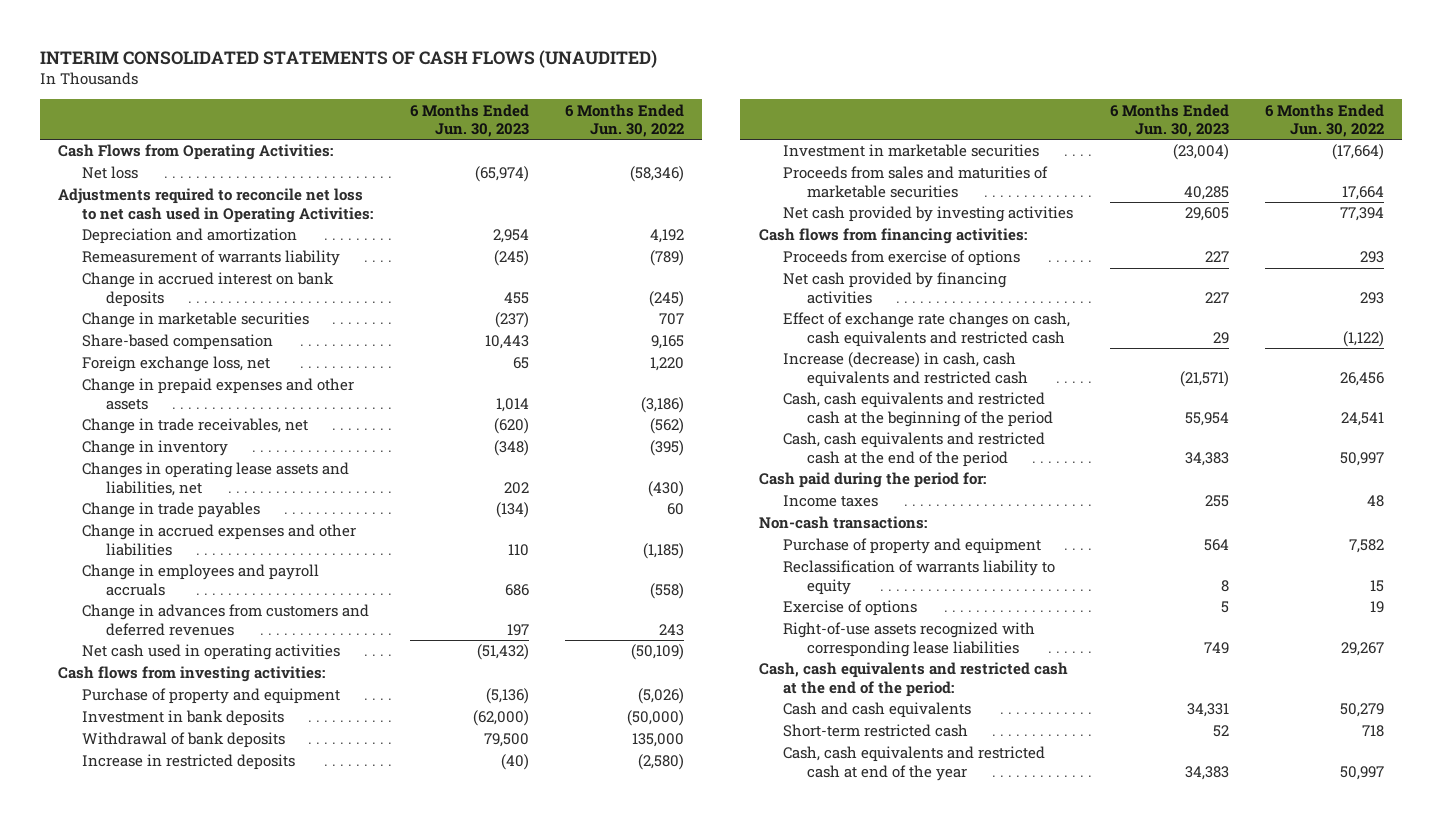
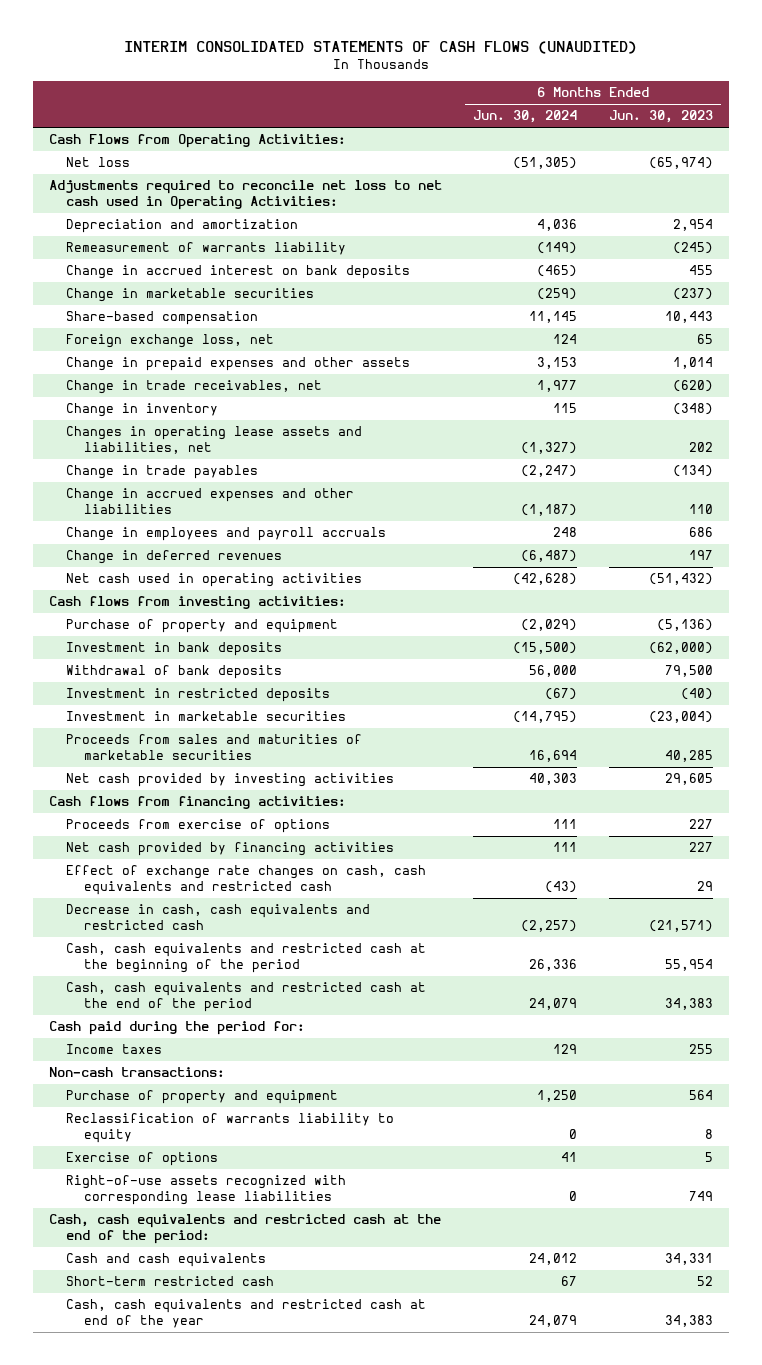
[565,103,685,138] 6 Months Ended Jun. 30, 2022 -> none
none -> [473,110,578,124] Jun. 30, 2024
[82,604,370,636] Change in advances from customers and deferred revenues -> [66,550,283,565] Change in deferred revenues
[82,754,296,771] Increase in restricted deposits -> [66,688,331,703] Investment in restricted deposits
[782,352,1028,387] Increase (decrease) in cash, cash equivalents and restricted cash -> [66,904,371,930] Decrease in cash, cash equivalents and restricted cash

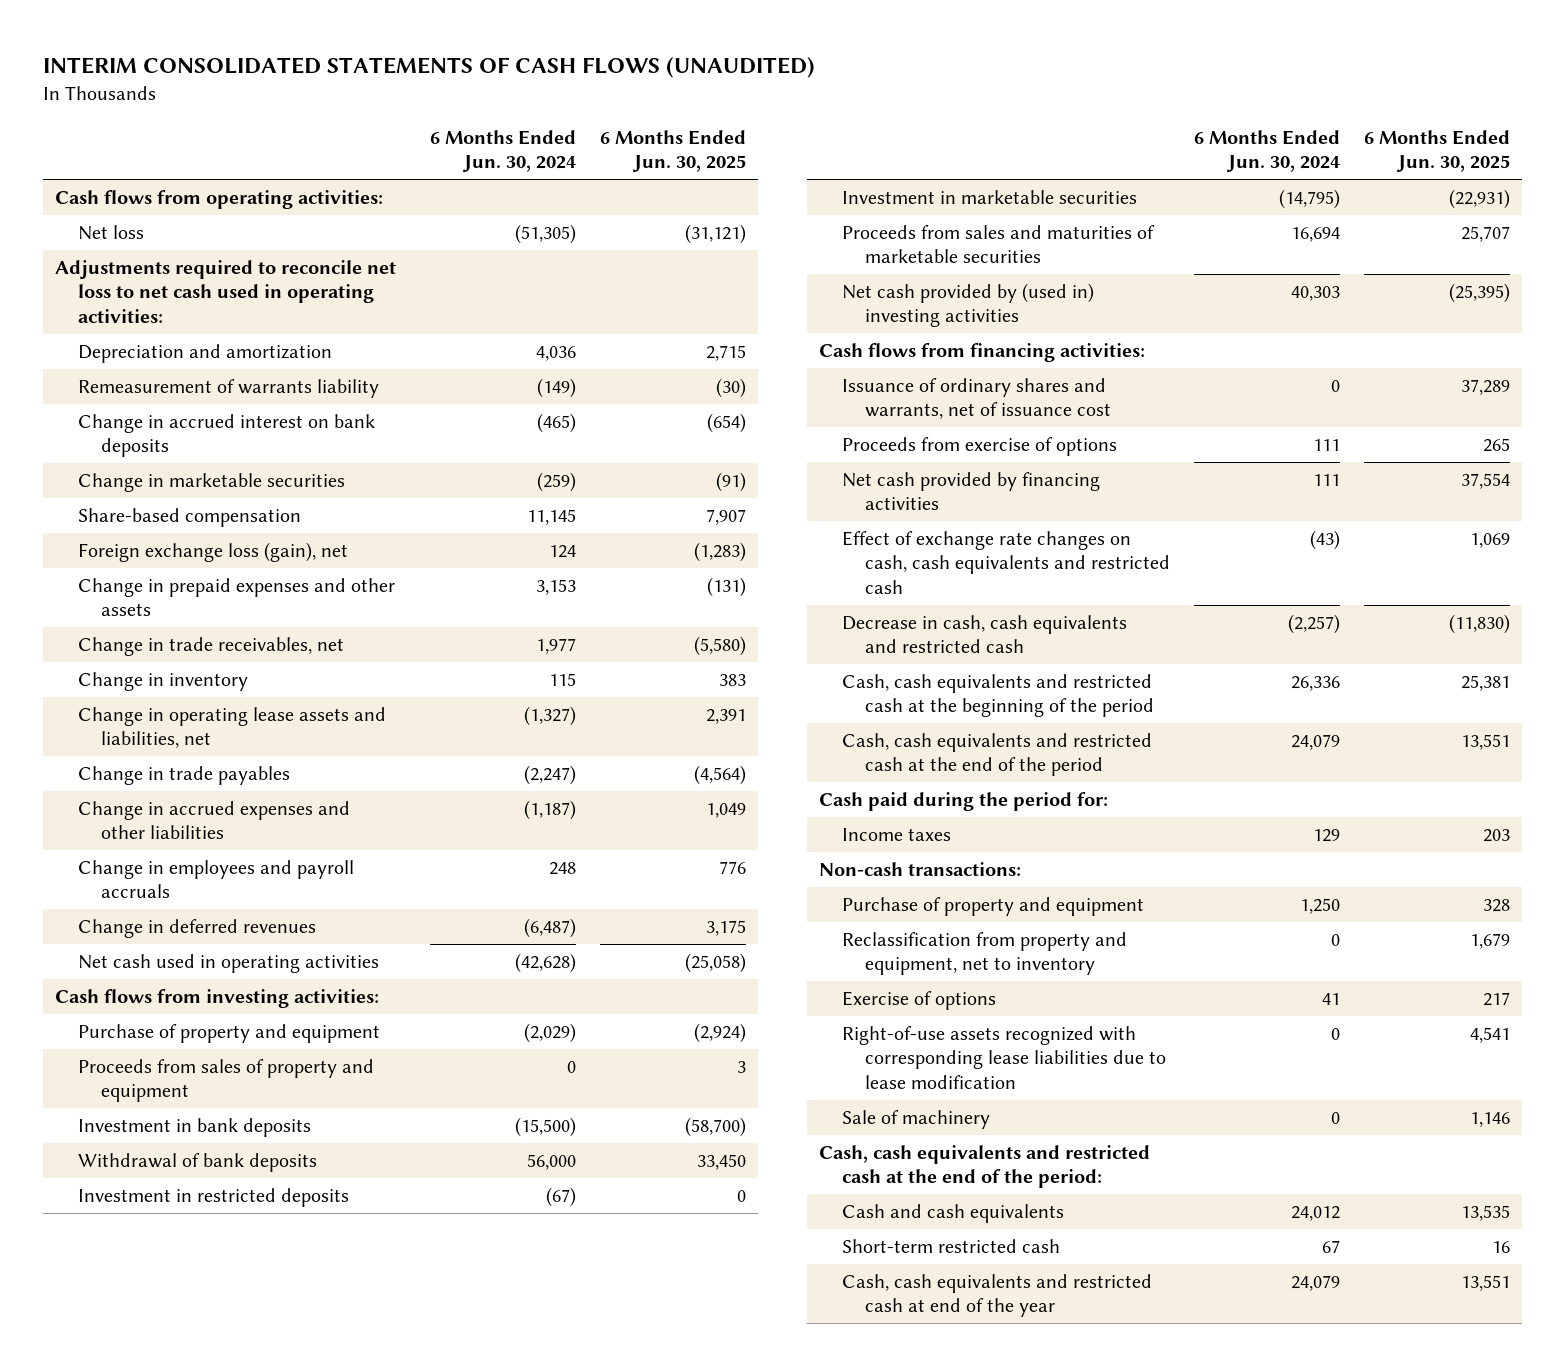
[609,110,714,124] Jun. 30, 2023 -> none
none -> [599,129,746,173] 6 Months Ended Jun. 30, 2025
[48,134,346,149] Cash Flows from Operating Activities: -> [54,189,383,209] Cash flows from operating activities:
[48,180,442,210] Adjustments required to reconcile net loss to net cash used in Operating Activities: -> [54,259,396,323] Adjustments required to reconcile net loss to net cash used in operating activities:
[66,334,275,349] Foreign exchange loss, net -> [77,541,348,562] Foreign exchange loss (gain), net
[66,426,363,454] Changes in operating lease assets and liabilities, net -> [77,706,386,749] Change in operating lease assets and liabilities, net
none -> [77,1058,374,1103] Proceeds from sales of property and equipment
[66,773,395,788] Net cash provided by investing activities -> [842,282,1095,328] Net cash provided by (used in) investing activities
none -> [842,377,1112,420] Issuance of ordinary shares and warrants, net of issuance cost
[66,1113,395,1143] Reclassification of warrants liability to equity -> none
none -> [842,931,1128,976] Reclassification from property and equipment, net to inventory
[66,1175,347,1205] Right-of-use assets recognized with corresponding lease liabilities -> [842,1025,1167,1089] Right-of-use assets recognized with corresponding lease liabilities due to lease modification
none -> [842,1109,991,1129] Sale of machinery

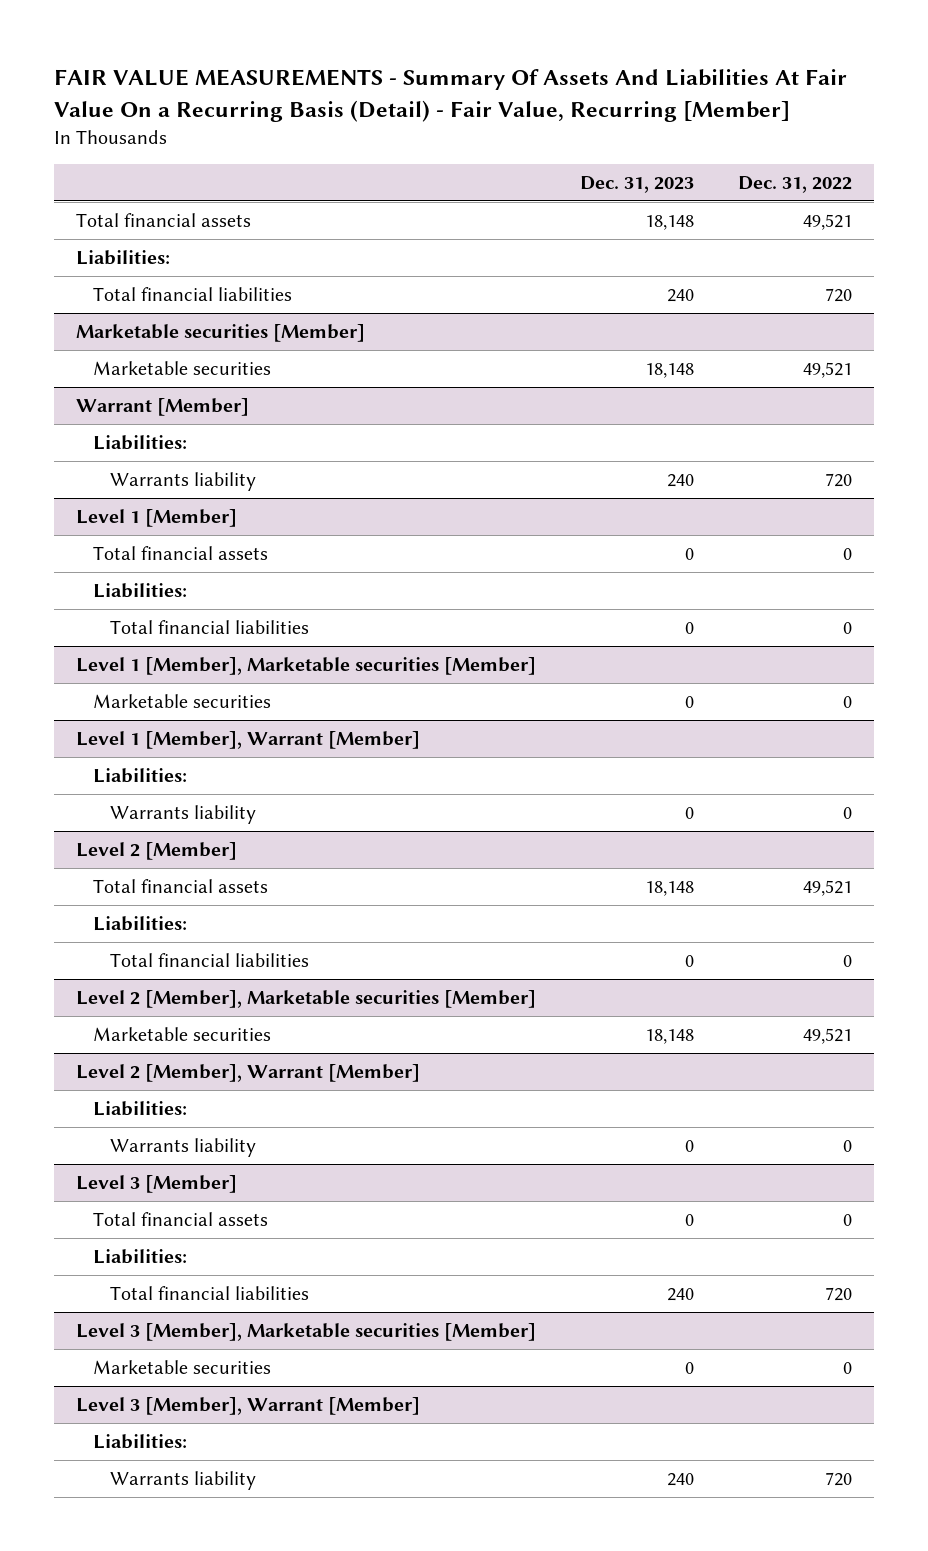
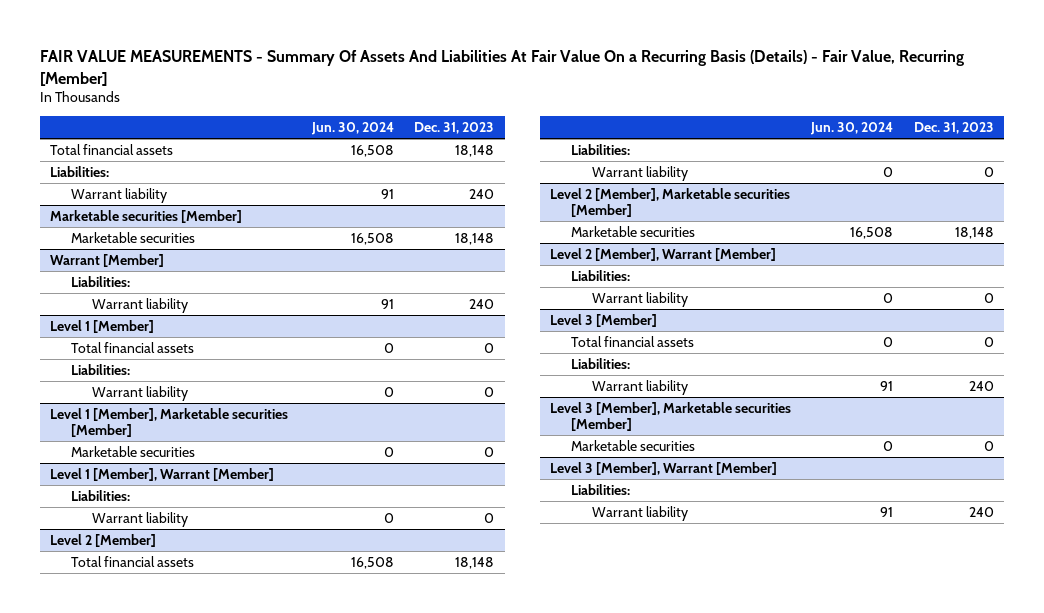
[53,69,847,122] FAIR VALUE MEASUREMENTS - Summary Of Assets And Liabilities At Fair Value On a Recurring Basis (Detail) - Fair Value, Recurring [Member] -> [40,49,965,86] FAIR VALUE MEASUREMENTS - Summary Of Assets And Liabilities At Fair Value On a Recurring Basis (Details) - Fair Value, Recurring [Member]
[738,175,853,193] Dec. 31, 2022 -> none
none -> [310,122,394,136] Jun. 30, 2024
[93,286,293,301] Total financial liabilities -> none
none -> [71,187,168,203] Warrant liability
[110,471,257,491] Warrants liability -> [92,297,189,313] Warrant liability
[110,619,310,634] Total financial liabilities -> none
none -> [92,385,189,401] Warrant liability
[110,804,257,824] Warrants liability -> [92,511,189,527] Warrant liability
[110,952,310,967] Total financial liabilities -> none
none -> [591,165,688,181] Warrant liability
[110,1137,257,1157] Warrants liability -> [591,291,688,307] Warrant liability
[110,1285,310,1300] Total financial liabilities -> none
none -> [591,379,688,395] Warrant liability
[110,1470,257,1490] Warrants liability -> [591,505,688,521] Warrant liability

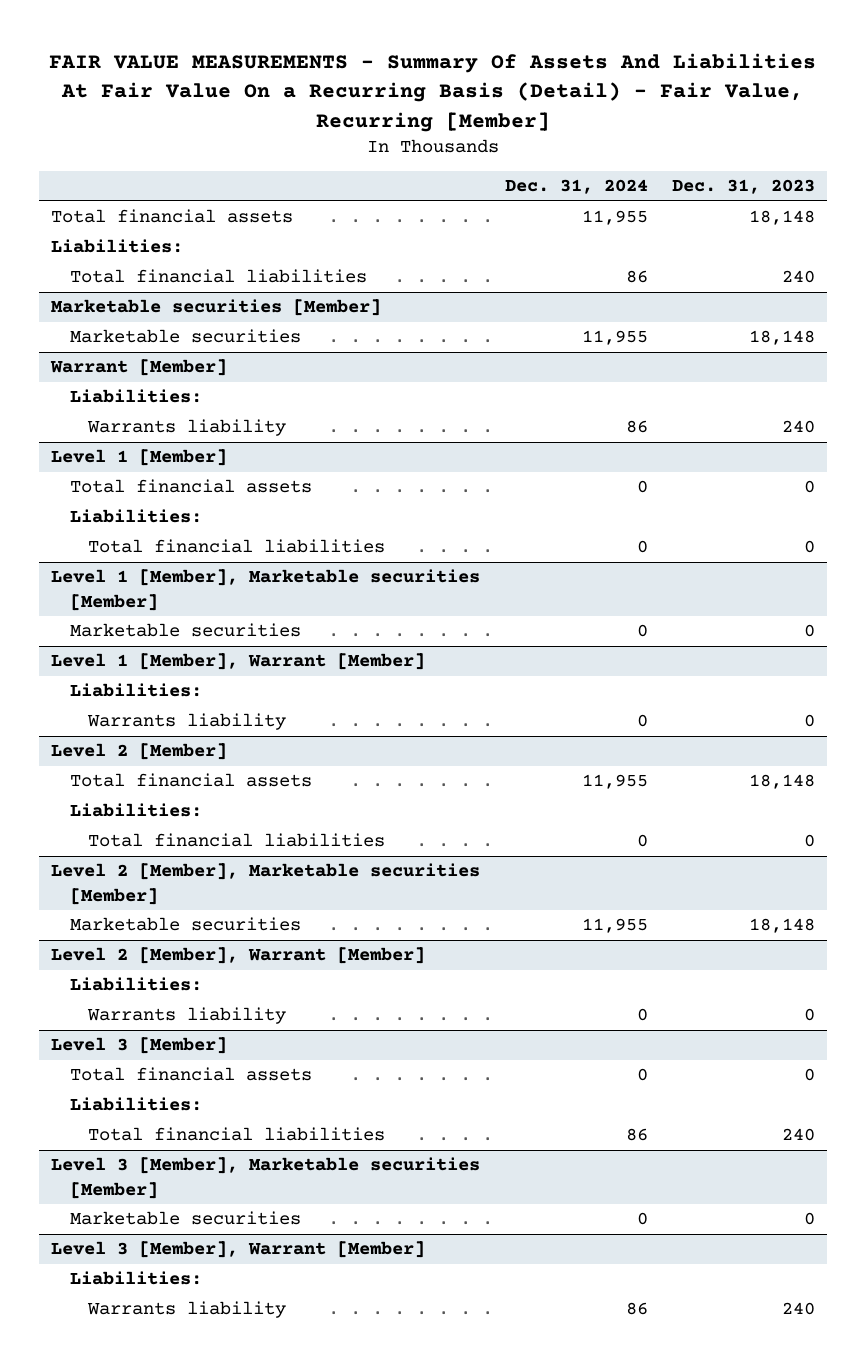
[40,49,965,86] FAIR VALUE MEASUREMENTS - Summary Of Assets And Liabilities At Fair Value On a Recurring Basis (Details) - Fair Value, Recurring [Member] -> [49,53,817,132] FAIR VALUE MEASUREMENTS - Summary Of Assets And Liabilities At Fair Value On a Recurring Basis (Detail) - Fair Value, Recurring [Member]
[310,122,394,136] Jun. 30, 2024 -> none
none -> [504,179,648,195] Dec. 31, 2024
[71,187,168,203] Warrant liability -> none
none -> [69,269,367,284] Total financial liabilities
[92,297,189,313] Warrant liability -> [86,419,286,437] Warrants liability
[92,385,189,401] Warrant liability -> none
none -> [87,539,385,554] Total financial liabilities
[92,511,189,527] Warrant liability -> [86,713,286,731] Warrants liability
[591,165,688,181] Warrant liability -> none
none -> [87,833,385,848] Total financial liabilities
[591,291,688,307] Warrant liability -> [86,1007,286,1025] Warrants liability
[591,379,688,395] Warrant liability -> none
none -> [87,1127,385,1142] Total financial liabilities
[591,505,688,521] Warrant liability -> [86,1301,286,1319] Warrants liability

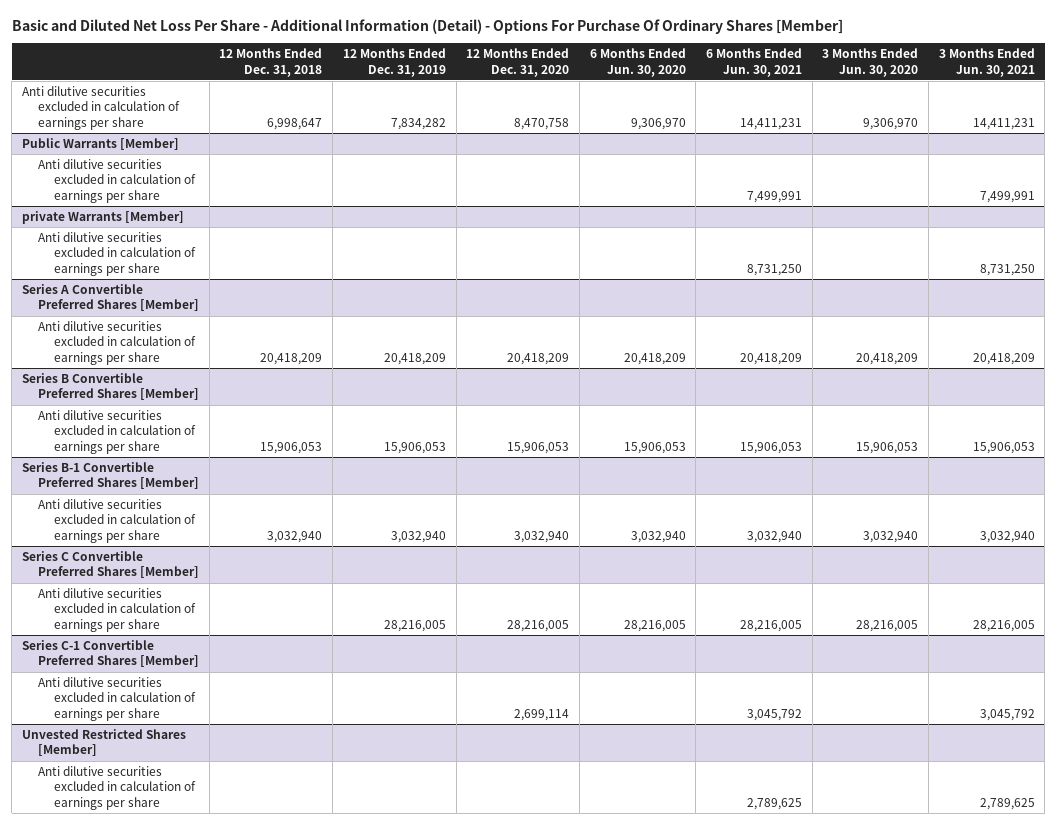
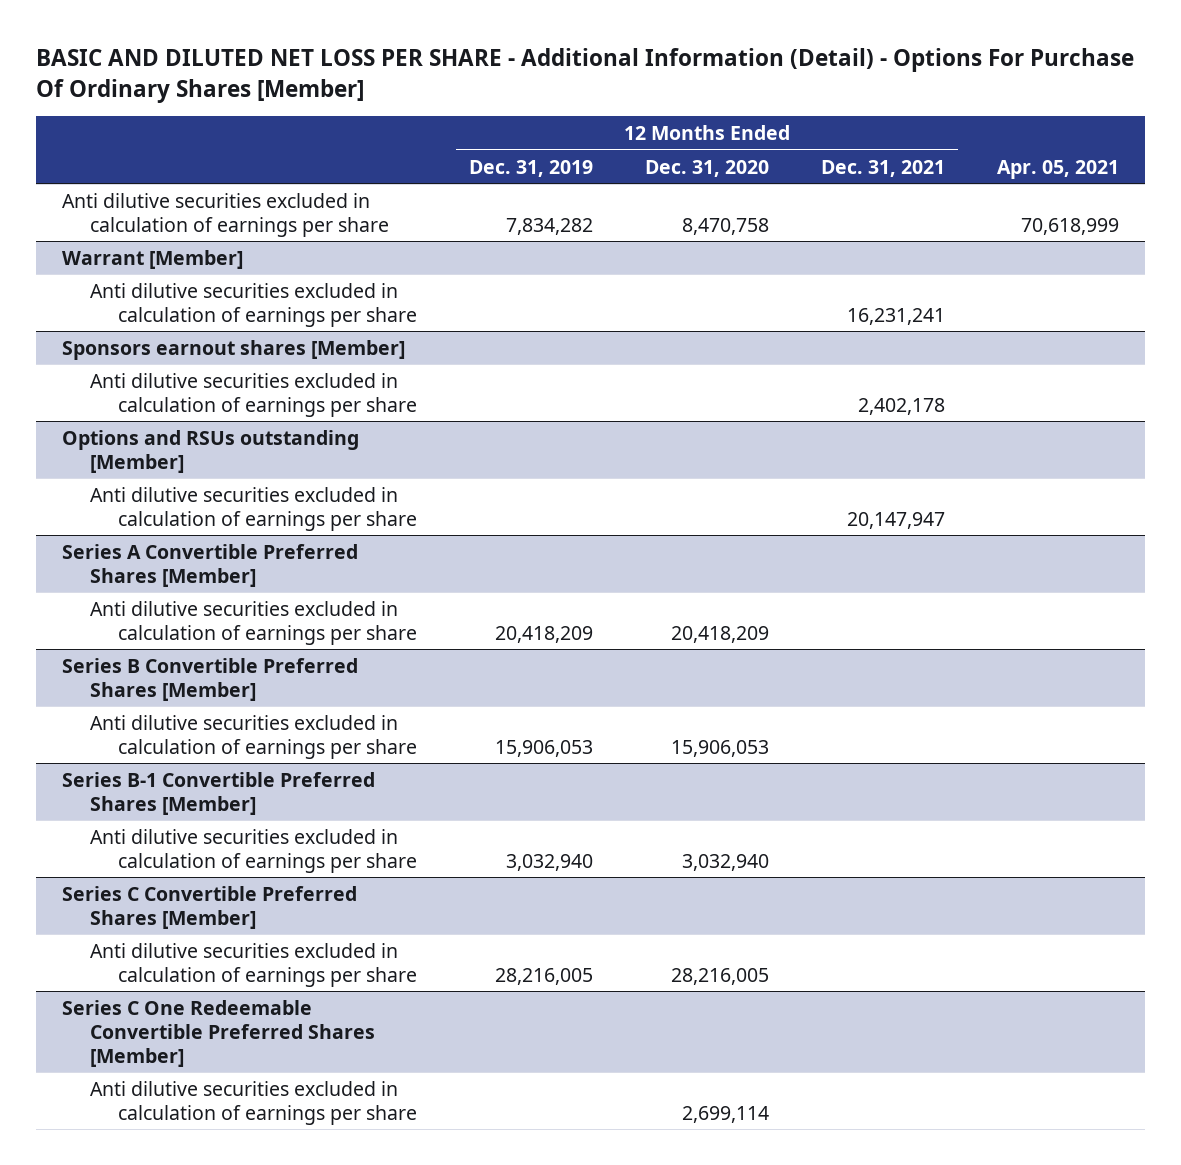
[11,18,843,34] Basic and Diluted Net Loss Per Share - Additional Information (Detail) - Options For Purchase Of Ordinary Shares [Member] -> [36,48,1135,103] BASIC AND DILUTED NET LOSS PER SHARE - Additional Information (Detail) - Options For Purchase Of Ordinary Shares [Member]
[219,48,323,77] 12 Months Ended Dec. 31, 2018 -> none
[589,48,686,77] 6 Months Ended Jun. 30, 2020 -> none
[705,48,802,77] 6 Months Ended Jun. 30, 2021 -> none
[822,48,919,77] 3 Months Ended Jun. 30, 2020 -> none
[938,48,1035,77] 3 Months Ended Jun. 30, 2021 -> none
none -> [820,159,945,177] Dec. 31, 2021
none -> [996,159,1119,179] Apr. 05, 2021
[22,138,180,151] Public Warrants [Member] -> [62,249,244,269] Warrant [Member]
[22,211,185,225] private Warrants [Member] -> [62,339,406,360] Sponsors earnout shares [Member]
none -> [62,429,360,473] Options and RSUs outstanding [Member]
none -> [89,486,417,531] Anti dilutive securities excluded in calculation of earnings per share
[22,640,200,668] Series C-1 Convertible Preferred Shares [Member] -> [62,999,375,1067] Series C One Redeemable Convertible Preferred Shares [Member]
[22,729,187,757] Unvested Restricted Shares [Member] -> none
[38,766,197,810] Anti dilutive securities excluded in calculation of earnings per share -> none

